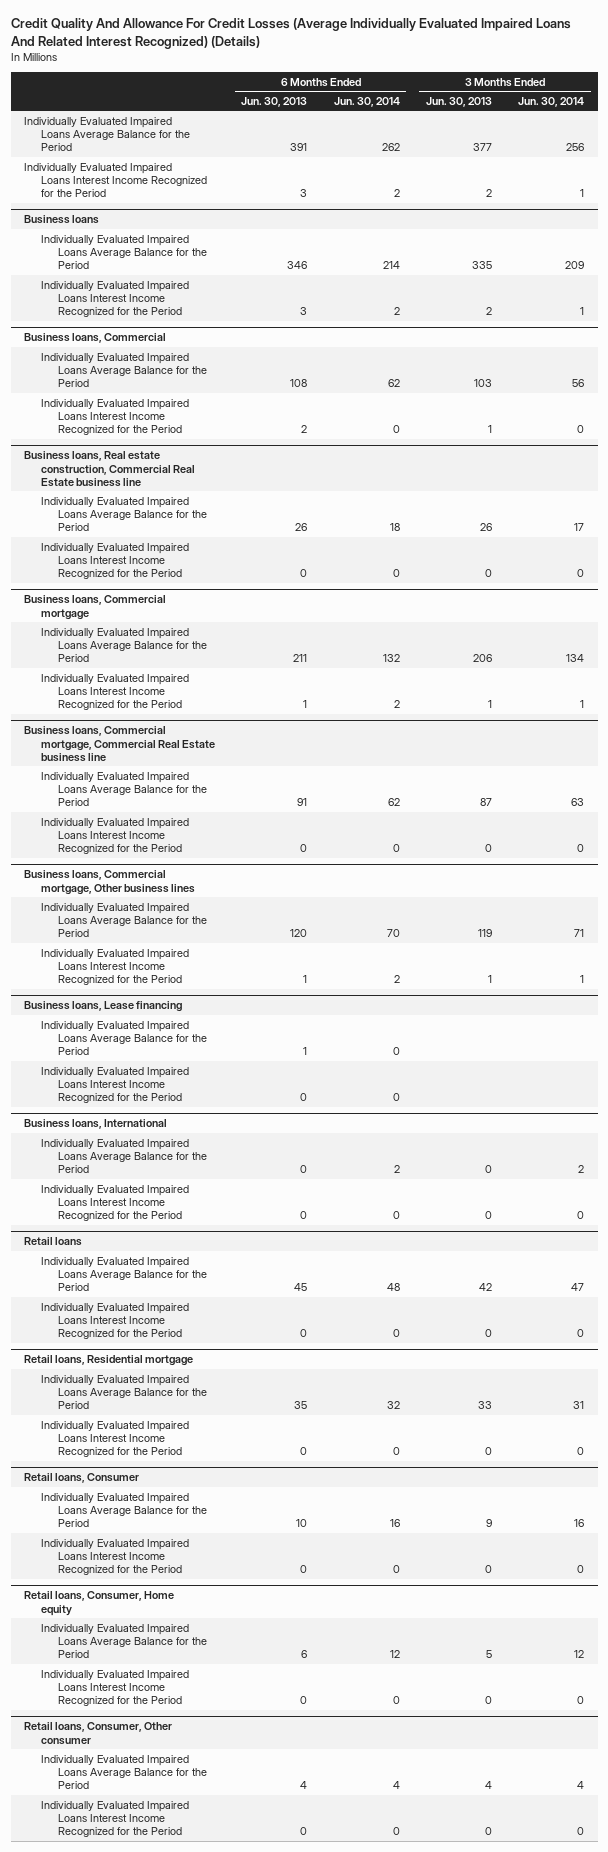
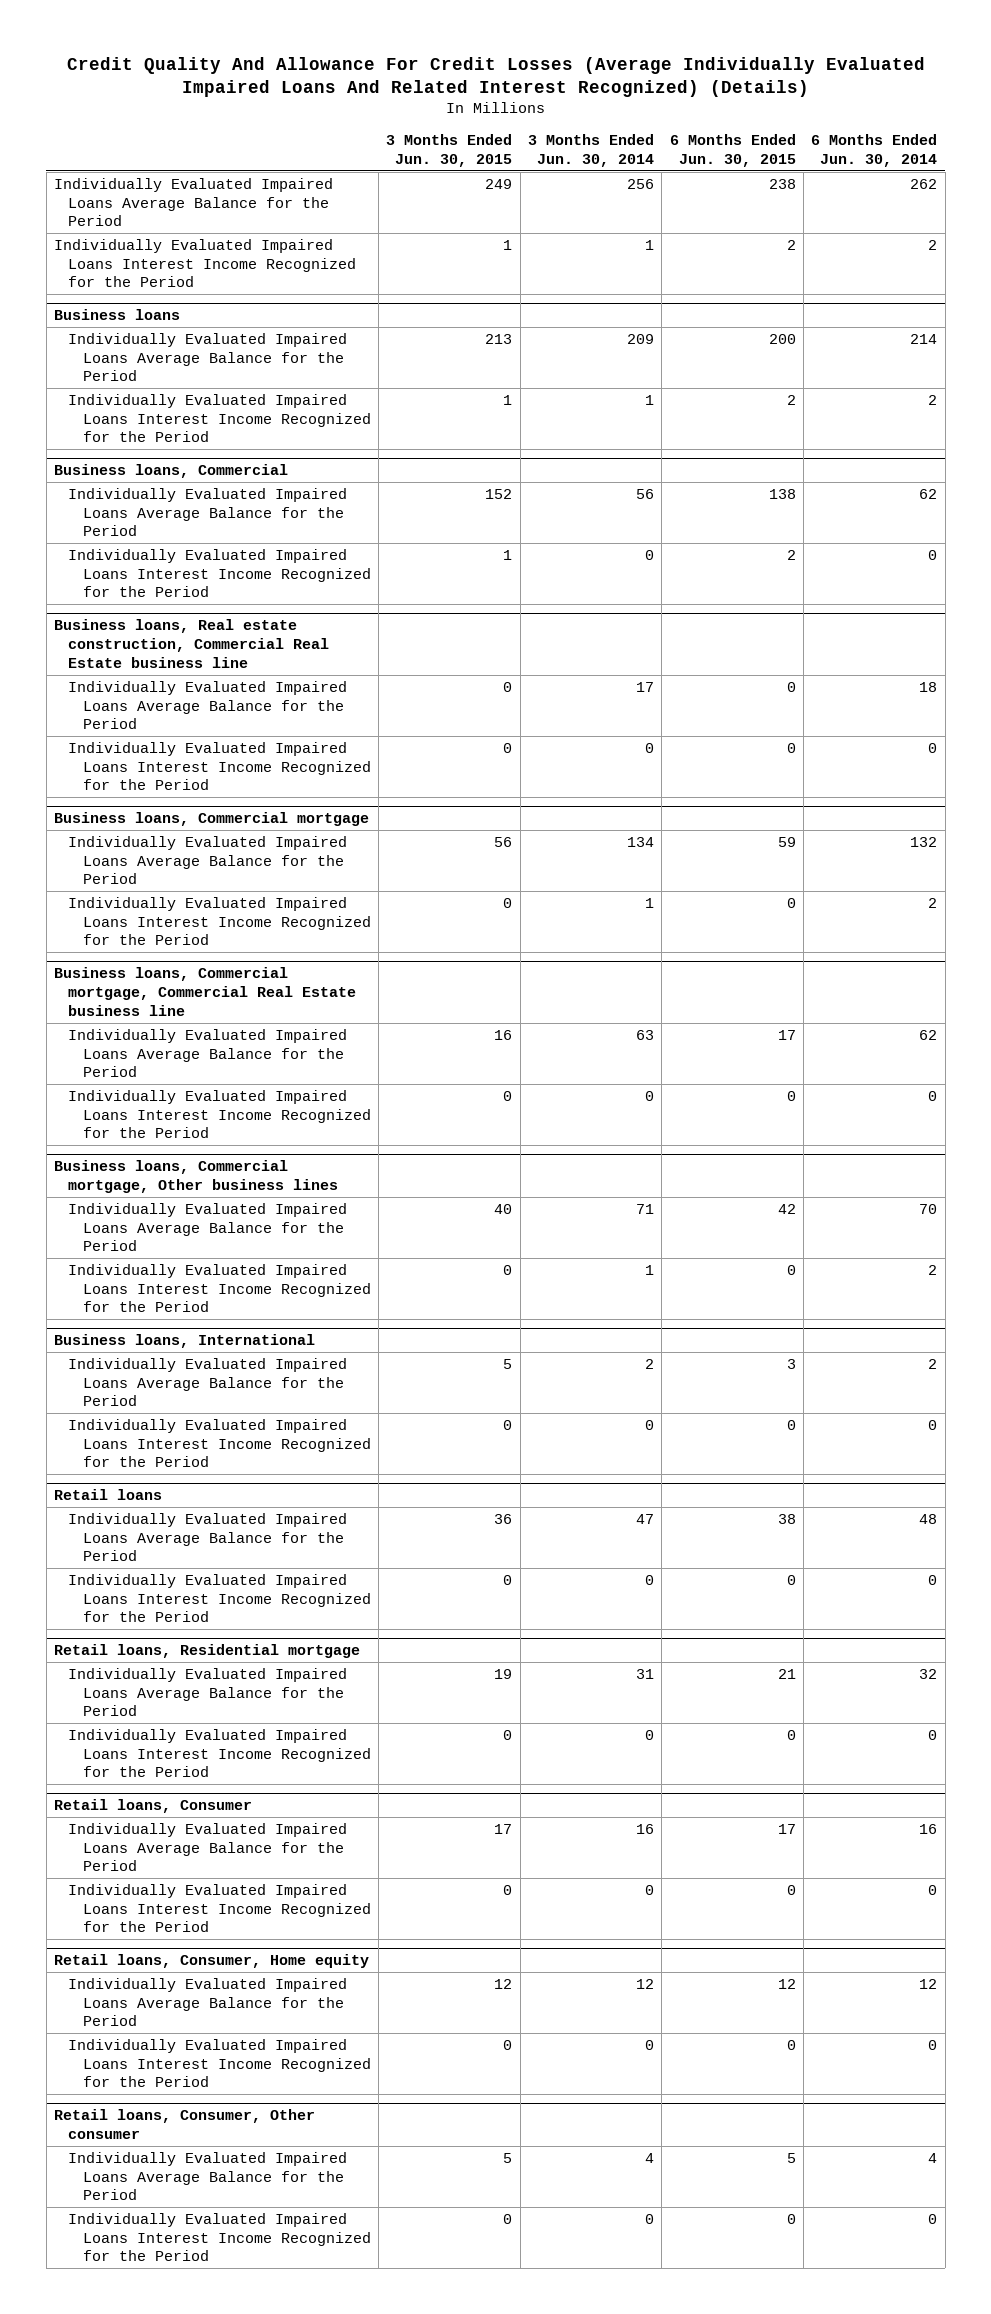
[241,96,308,107] Jun. 30, 2013 -> none
[426,96,493,107] Jun. 30, 2013 -> none
none -> [386,133,513,167] 3 Months Ended Jun. 30, 2015
none -> [669,133,796,167] 6 Months Ended Jun. 30, 2015
[24,1001,183,1013] Business loans, Lease financing -> none
[41,1020,208,1056] Individually Evaluated Impaired Loans Average Balance for the Period -> none
[41,1066,190,1104] Individually Evaluated Impaired Loans Interest Income Recognized for the Period -> none

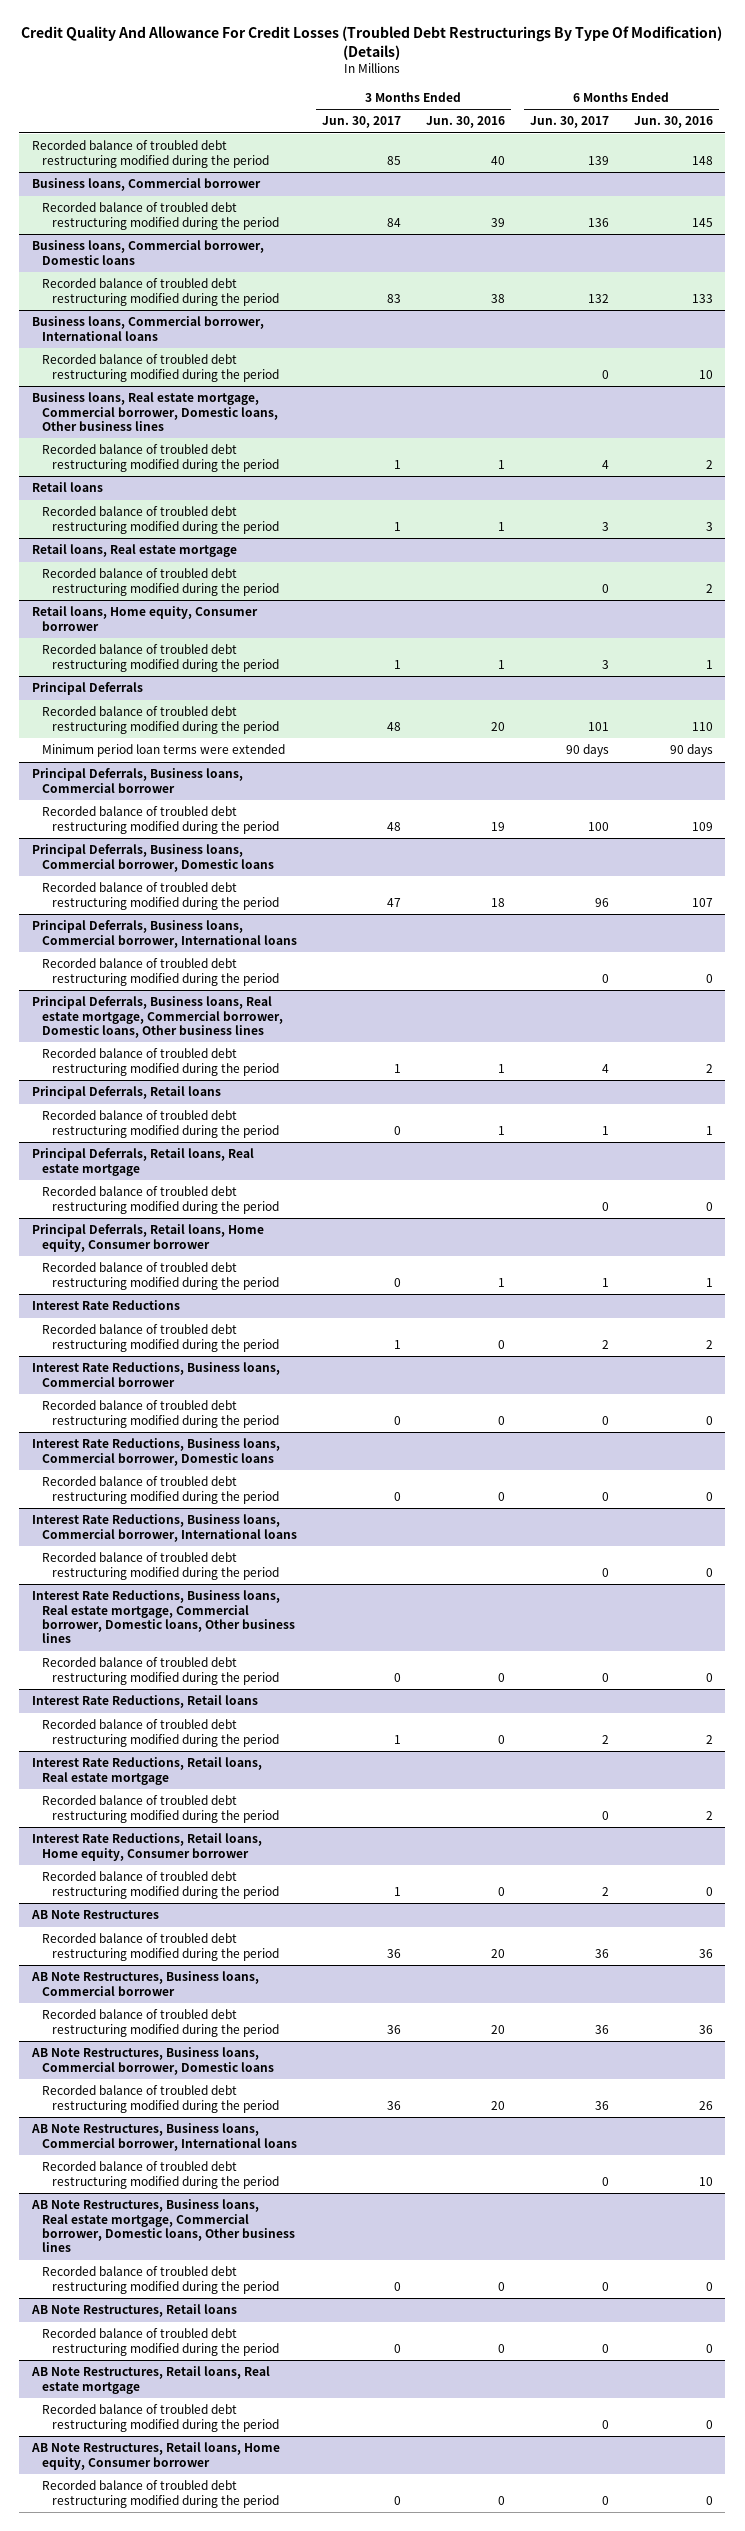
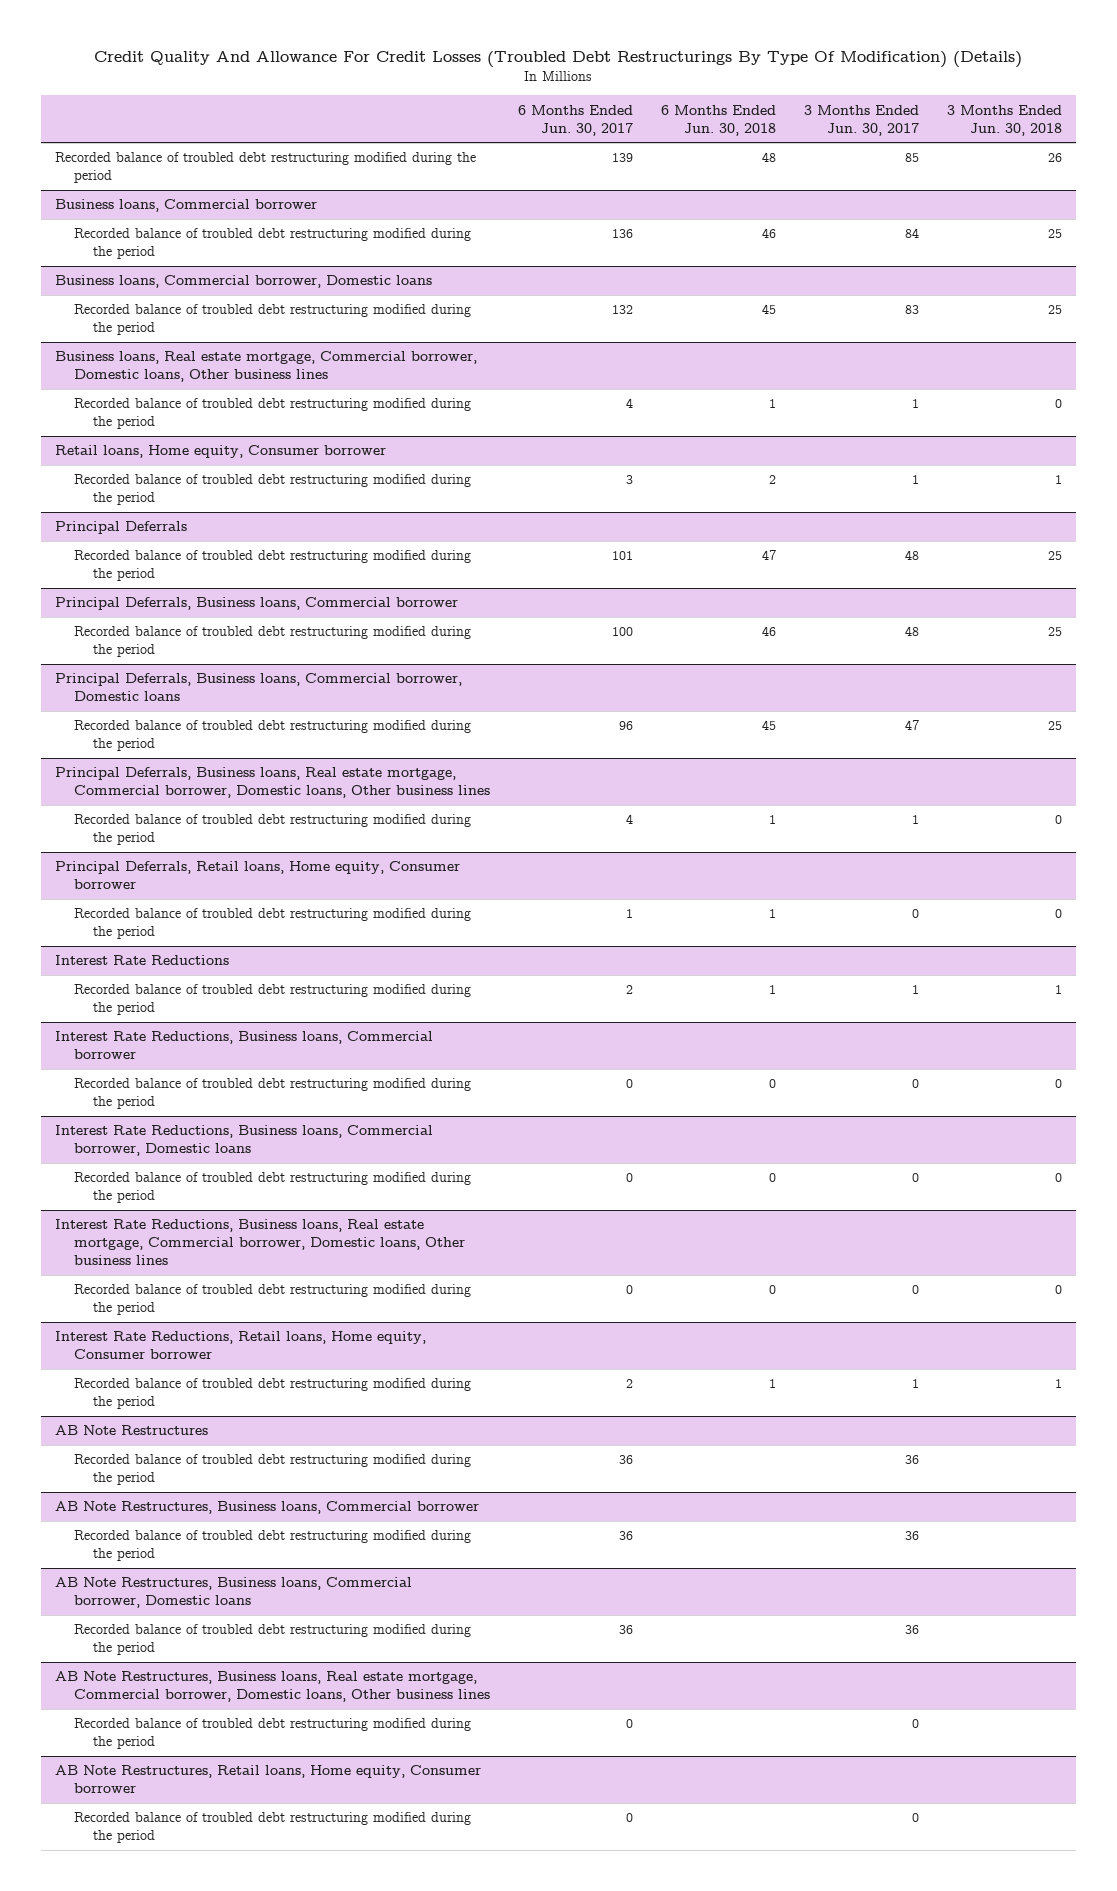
[425,116,505,129] Jun. 30, 2016 -> none
[633,116,713,129] Jun. 30, 2016 -> none
none -> [660,104,776,136] 6 Months Ended Jun. 30, 2018
none -> [947,104,1063,136] 3 Months Ended Jun. 30, 2018
[31,316,264,341] Business loans, Commercial borrower, International loans -> none
[41,354,279,382] Recorded balance of troubled debt restructuring modified during the period -> none
[31,482,103,493] Retail loans -> none
[41,506,279,534] Recorded balance of troubled debt restructuring modified during the period -> none
[31,544,237,558] Retail loans, Real estate mortgage -> none
[41,568,279,596] Recorded balance of troubled debt restructuring modified during the period -> none
[41,744,285,758] Minimum period loan terms were extended -> none
[31,920,297,948] Principal Deferrals, Business loans, Commercial borrower, International loans -> none
[41,958,279,986] Recorded balance of troubled debt restructuring modified during the period -> none
[31,1086,221,1100] Principal Deferrals, Retail loans -> none
[41,1110,279,1138] Recorded balance of troubled debt restructuring modified during the period -> none
[31,1148,254,1176] Principal Deferrals, Retail loans, Real estate mortgage -> none
[41,1186,279,1214] Recorded balance of troubled debt restructuring modified during the period -> none
[31,1514,297,1542] Interest Rate Reductions, Business loans, Commercial borrower, International loans -> none
[41,1552,279,1580] Recorded balance of troubled debt restructuring modified during the period -> none
[31,1695,258,1709] Interest Rate Reductions, Retail loans -> none
[41,1719,279,1747] Recorded balance of troubled debt restructuring modified during the period -> none
[31,1757,262,1785] Interest Rate Reductions, Retail loans, Real estate mortgage -> none
[41,1795,279,1823] Recorded balance of troubled debt restructuring modified during the period -> none
[30,2123,297,2151] AB Note Restructures, Business loans, Commercial borrower, International loans -> none
[41,2161,279,2189] Recorded balance of troubled debt restructuring modified during the period -> none
[30,2304,237,2318] AB Note Restructures, Retail loans -> none
[41,2328,279,2356] Recorded balance of troubled debt restructuring modified during the period -> none
[30,2366,270,2394] AB Note Restructures, Retail loans, Real estate mortgage -> none
[41,2404,279,2432] Recorded balance of troubled debt restructuring modified during the period -> none

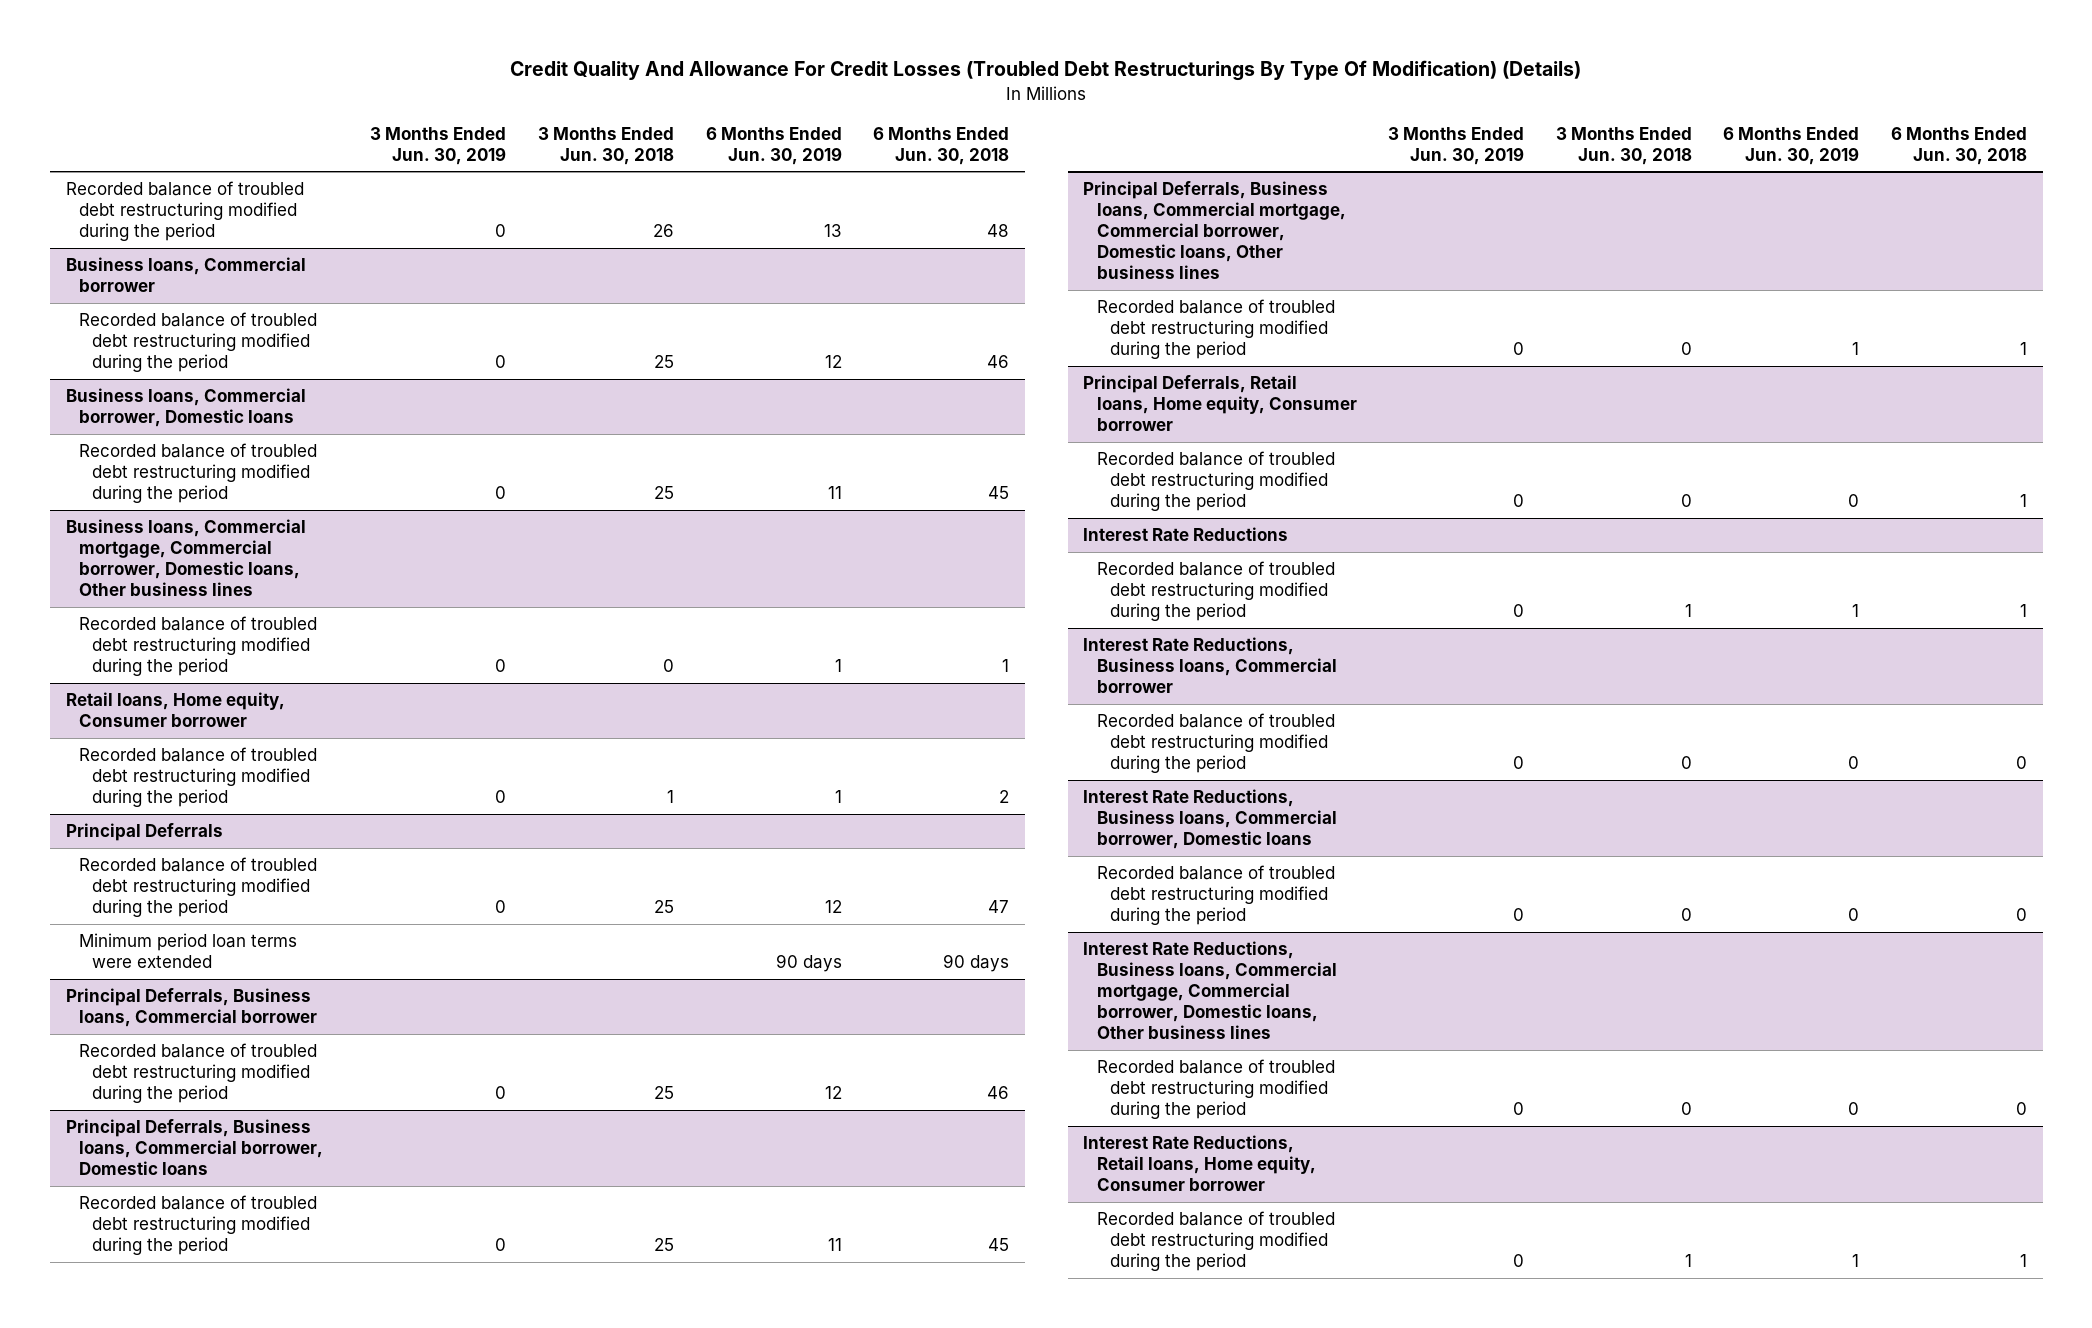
[517,104,633,136] 6 Months Ended Jun. 30, 2017 -> none
[803,104,919,136] 3 Months Ended Jun. 30, 2017 -> none
none -> [370,126,507,165] 3 Months Ended Jun. 30, 2019
none -> [705,126,842,165] 6 Months Ended Jun. 30, 2019
[54,351,477,383] Business loans, Real estate mortgage, Commercial borrower, Domestic loans, Other business lines -> [65,519,306,597] Business loans, Commercial mortgage, Commercial borrower, Domestic loans, Other business lines
none -> [78,933,297,969] Minimum period loan terms were extended
[54,767,490,799] Principal Deferrals, Business loans, Real estate mortgage, Commercial borrower, Domestic loans, Other business lines -> [1083,181,1346,280] Principal Deferrals, Business loans, Commercial mortgage, Commercial borrower, Domestic loans, Other business lines
[54,1219,465,1266] Interest Rate Reductions, Business loans, Real estate mortgage, Commercial borrower, Domestic loans, Other business lines -> [1083,941,1337,1040] Interest Rate Reductions, Business loans, Commercial mortgage, Commercial borrower, Domestic loans, Other business lines
[54,1425,208,1436] AB Note Restructures -> none
[73,1454,471,1486] Recorded balance of troubled debt restructuring modified during the period -> none
[54,1501,479,1515] AB Note Restructures, Business loans, Commercial borrower -> none
[73,1530,471,1562] Recorded balance of troubled debt restructuring modified during the period -> none
[54,1577,412,1609] AB Note Restructures, Business loans, Commercial borrower, Domestic loans -> none
[73,1624,471,1656] Recorded balance of troubled debt restructuring modified during the period -> none
[54,1671,490,1703] AB Note Restructures, Business loans, Real estate mortgage, Commercial borrower, Domestic loans, Other business lines -> none
[73,1718,471,1750] Recorded balance of troubled debt restructuring modified during the period -> none
[54,1765,481,1794] AB Note Restructures, Retail loans, Home equity, Consumer borrower -> none
[73,1812,471,1844] Recorded balance of troubled debt restructuring modified during the period -> none

